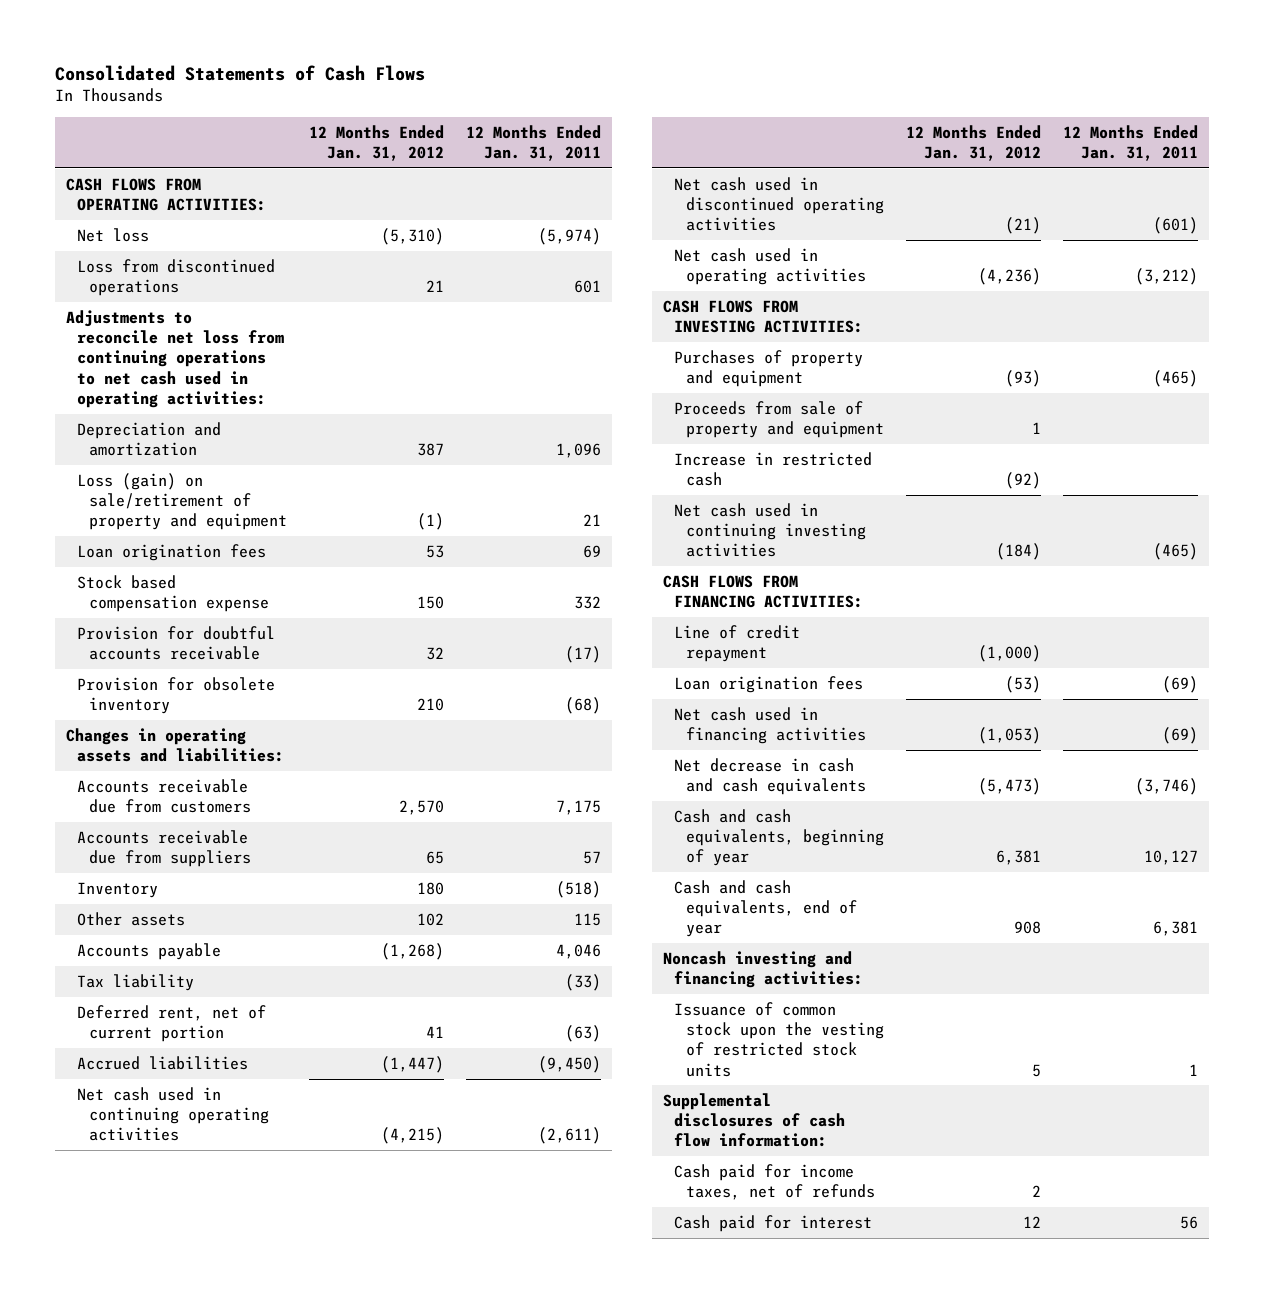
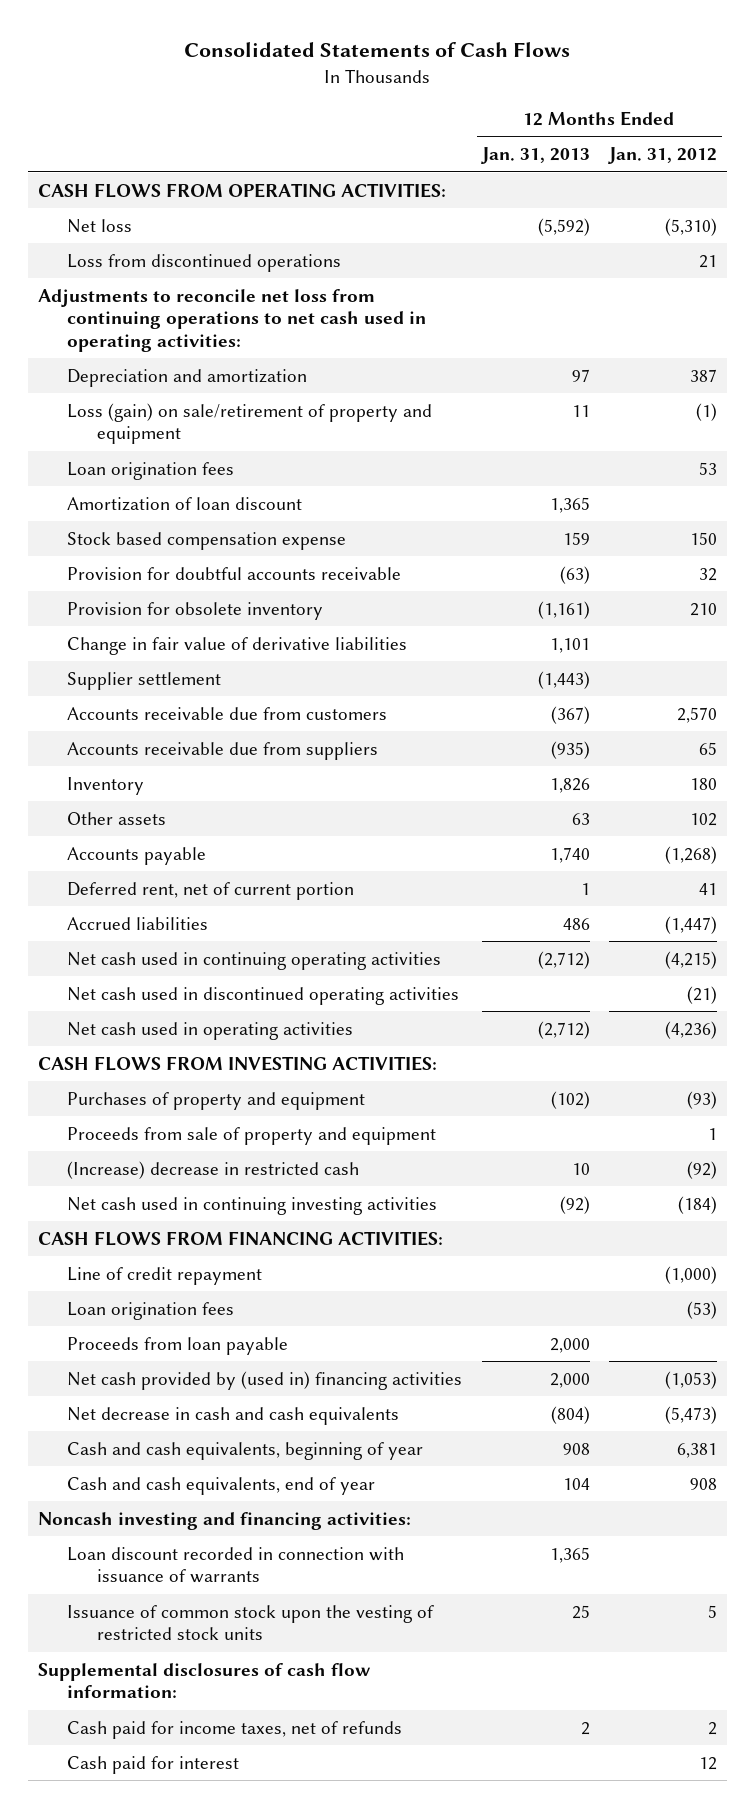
[466,124,602,161] 12 Months Ended Jan. 31, 2011 -> none
none -> [480,147,590,165] Jan. 31, 2013
none -> [67,496,303,511] Amortization of loan discount
[66,727,285,763] Changes in operating assets and liabilities: -> none
none -> [67,636,408,655] Change in fair value of derivative liabilities
none -> [67,671,222,690] Supplier settlement
[77,973,195,991] Tax liability -> none
[674,451,873,487] Increase in restricted cash -> [67,1160,360,1179] (Increase) decrease in restricted cash
none -> [67,1336,289,1355] Proceeds from loan payable
[674,706,866,745] Net cash used in financing activities -> [67,1370,463,1390] Net cash provided by (used in) financing activities
none -> [67,1546,405,1584] Loan discount recorded in connection with issuance of warrants

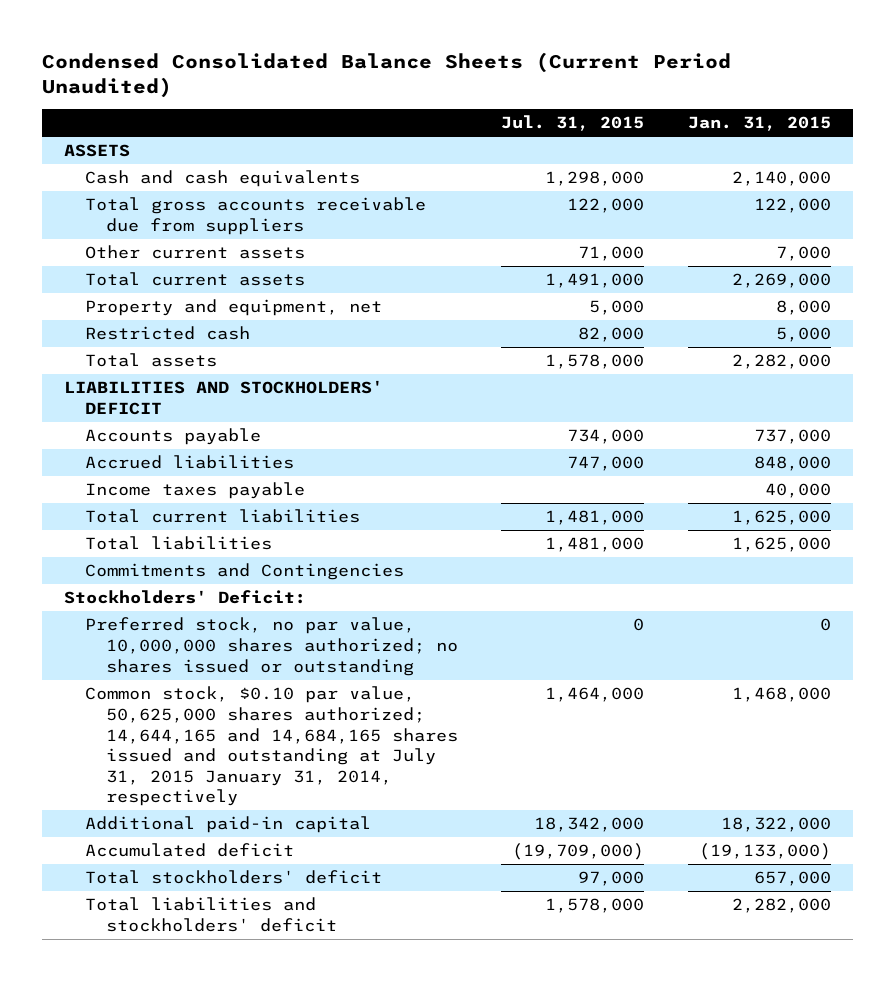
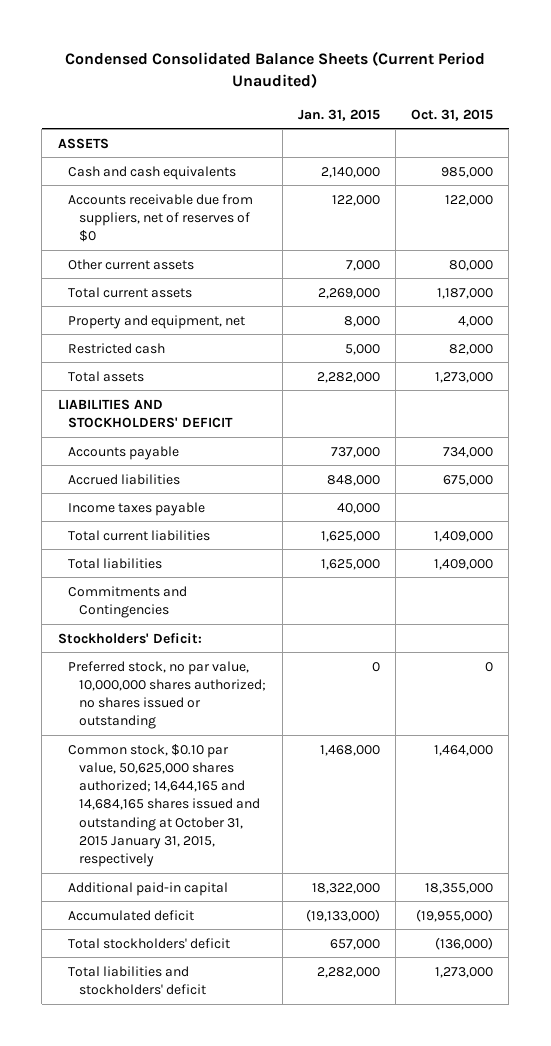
[501,115,645,132] Jul. 31, 2015 -> none
none -> [410,108,493,121] Oct. 31, 2015
[84,197,426,235] Total gross accounts receivable due from suppliers -> [68,193,254,243] Accounts receivable due from suppliers, net of reserves of $0
[84,686,458,807] Common stock, $0.10 par value, 50,625,000 shares authorized; 14,644,165 and 14,684,165 shares issued and outstanding at July 31, 2015 January 31, 2014, respectively -> [68,743,261,868] Common stock, $0.10 par value, 50,625,000 shares authorized; 14,644,165 and 14,684,165 shares issued and outstanding at October 31, 2015 January 31, 2015, respectively

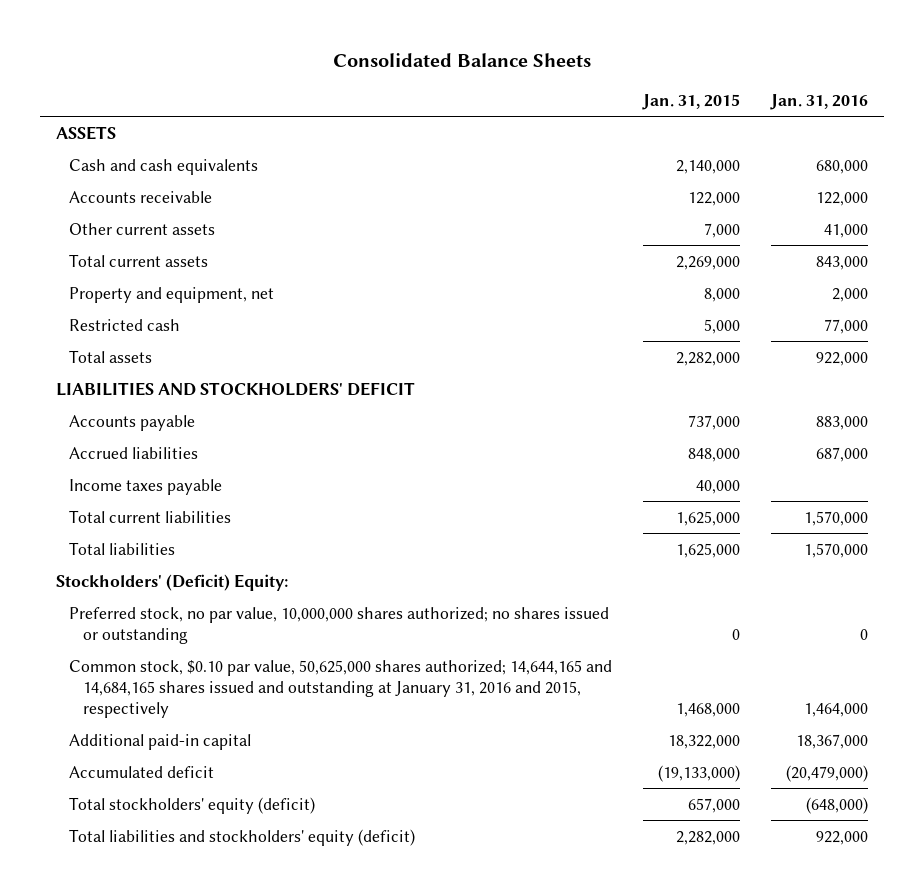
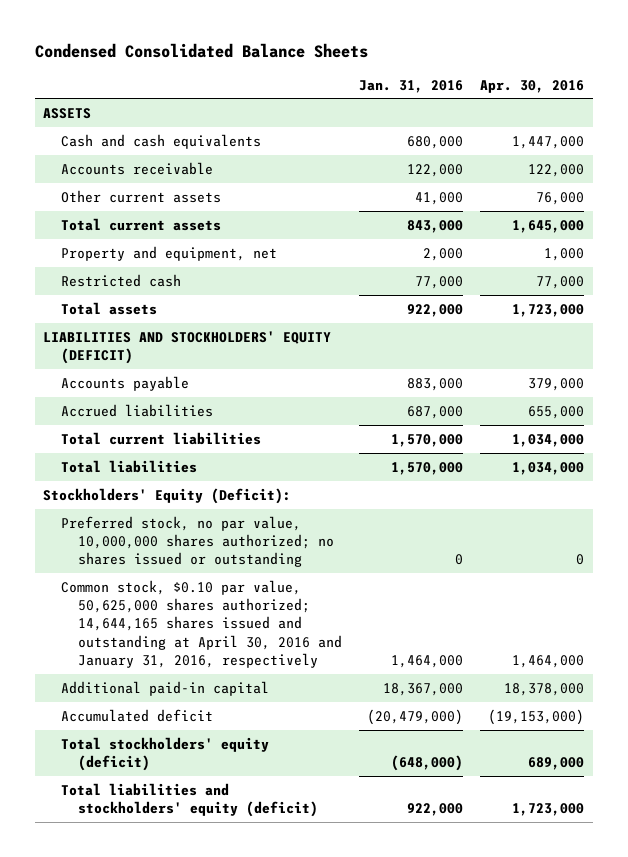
[332,53,591,68] Consolidated Balance Sheets -> [34,42,368,58] Condensed Consolidated Balance Sheets
[642,93,741,110] Jan. 31, 2015 -> none
none -> [480,79,585,93] Apr. 30, 2016
[55,381,415,396] LIABILITIES AND STOCKHOLDERS' DEFICIT -> [43,330,332,365] LIABILITIES AND STOCKHOLDERS' EQUITY (DEFICIT)
[69,478,223,495] Income taxes payable -> none
[55,573,288,591] Stockholders' (Deficit) Equity: -> [43,487,292,504] Stockholders' Equity (Deficit):
[69,659,613,718] Common stock, $0.10 par value, 50,625,000 shares authorized; 14,644,165 and 14,684,165 shares issued and outstanding at January 31, 2016 and 2015, respectively -> [60,579,343,668] Common stock, $0.10 par value, 50,625,000 shares authorized; 14,644,165 shares issued and outstanding at April 30, 2016 and January 31, 2016, respectively

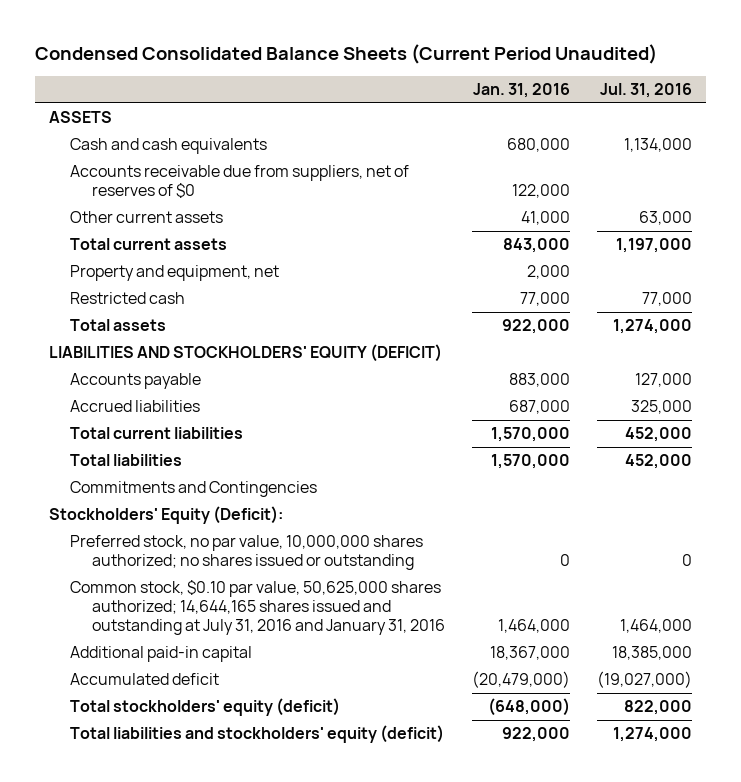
[34,42,368,58] Condensed Consolidated Balance Sheets -> [35,43,658,64] Condensed Consolidated Balance Sheets (Current Period Unaudited)
[480,79,585,93] Apr. 30, 2016 -> none
none -> [600,82,693,98] Jul. 31, 2016
[60,161,213,175] Accounts receivable -> [70,165,410,199] Accounts receivable due from suppliers, net of reserves of $0
none -> [70,481,318,498] Commitments and Contingencies
[60,579,343,668] Common stock, $0.10 par value, 50,625,000 shares authorized; 14,644,165 shares issued and outstanding at April 30, 2016 and January 31, 2016, respectively -> [70,580,446,636] Common stock, $0.10 par value, 50,625,000 shares authorized; 14,644,165 shares issued and outstanding at July 31, 2016 and January 31, 2016

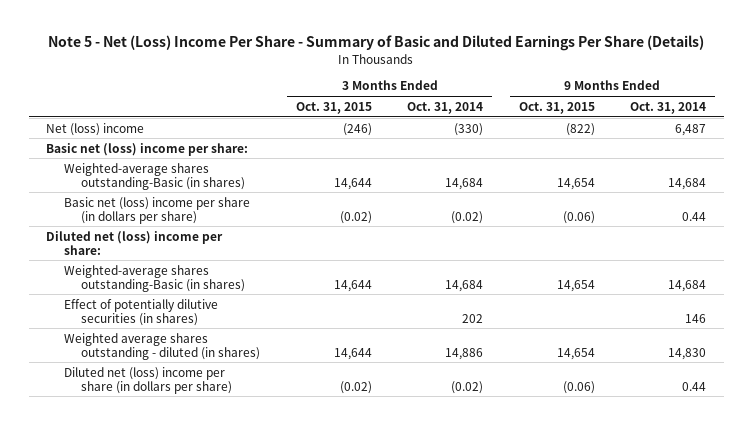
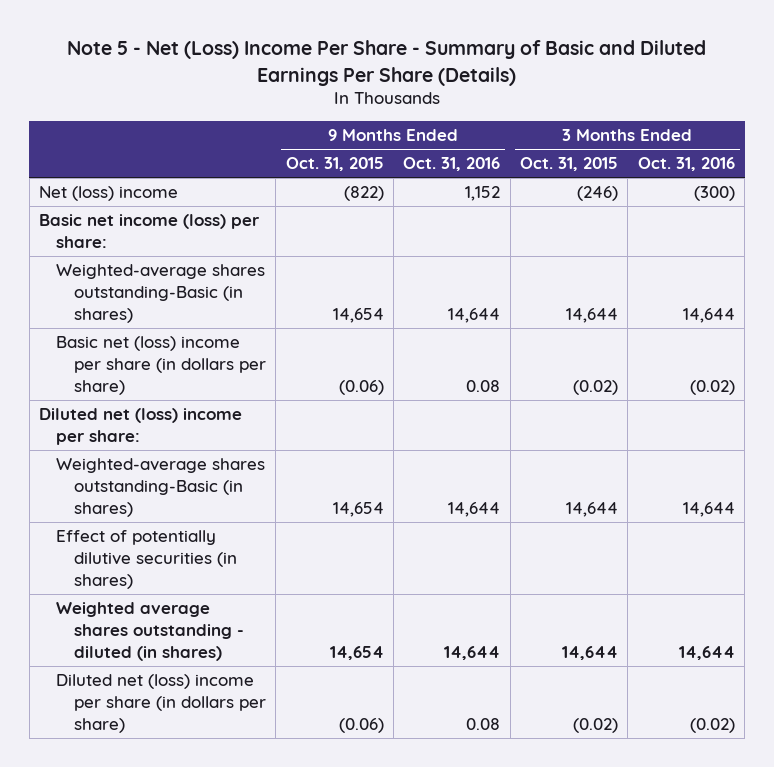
[407,101,484,114] Oct. 31, 2014 -> none
[630,101,707,114] Oct. 31, 2014 -> none
none -> [403,157,501,172] Oct. 31, 2016
none -> [637,157,735,172] Oct. 31, 2016
[46,142,249,156] Basic net (loss) income per share: -> [38,213,260,248] Basic net income (loss) per share:

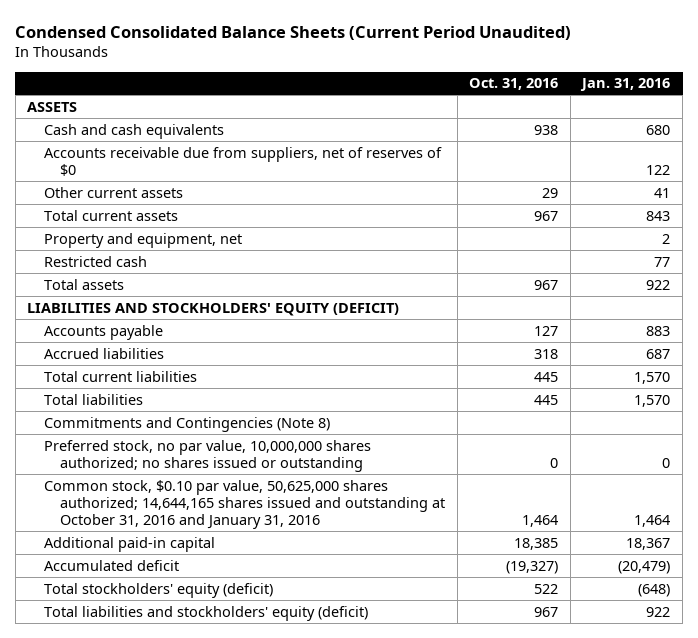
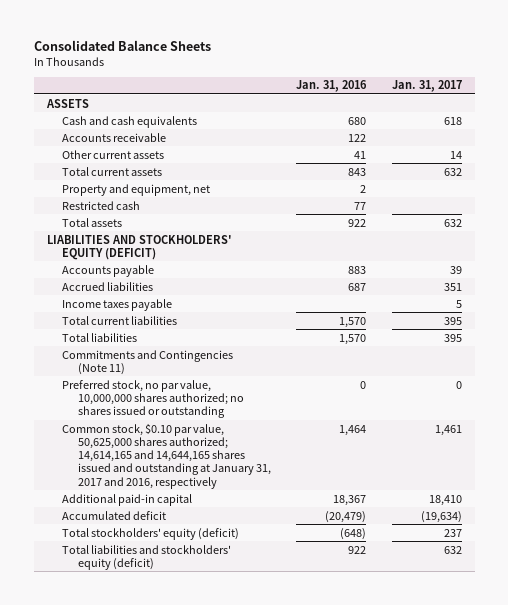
[15,25,572,40] Condensed Consolidated Balance Sheets (Current Period Unaudited) -> [33,39,211,51] Consolidated Balance Sheets
[469,78,559,91] Oct. 31, 2016 -> none
none -> [391,80,462,93] Jan. 31, 2017
[43,146,442,176] Accounts receivable due from suppliers, net of reserves of $0 -> [62,132,167,142] Accounts receivable
none -> [62,298,173,311] Income taxes payable
[43,416,330,432] Commitments and Contingencies (Note 8) -> [62,349,234,375] Commitments and Contingencies (Note 11)
[43,479,446,529] Common stock, $0.10 par value, 50,625,000 shares authorized; 14,644,165 shares issued and outstanding at October 31, 2016 and January 31, 2016 -> [62,422,271,489] Common stock, $0.10 par value, 50,625,000 shares authorized; 14,614,165 and 14,644,165 shares issued and outstanding at January 31, 2017 and 2016, respectively

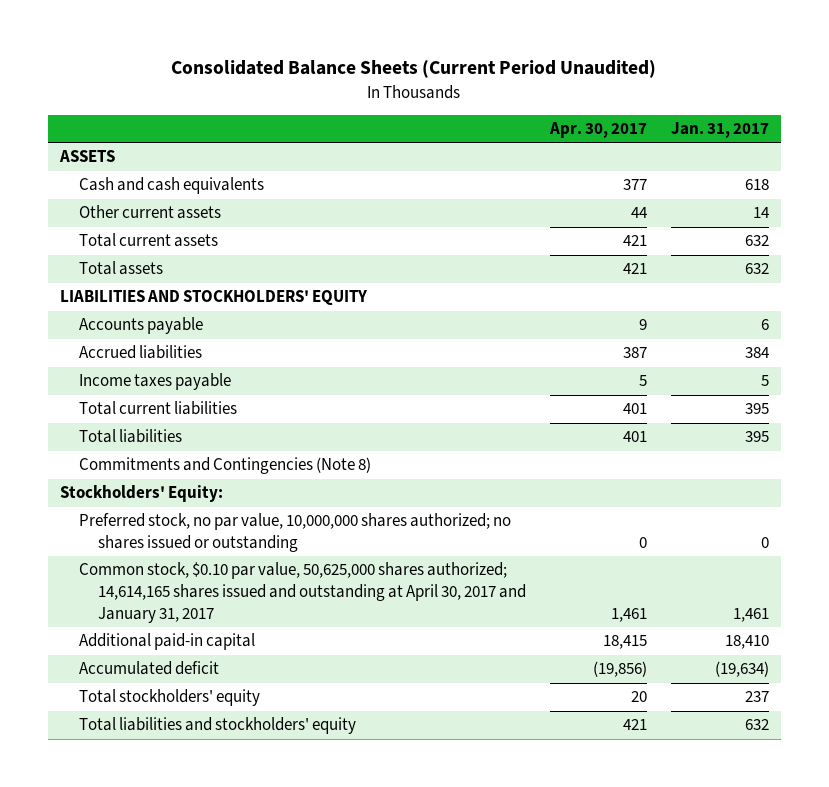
[33,39,211,51] Consolidated Balance Sheets -> [171,60,657,79] Consolidated Balance Sheets (Current Period Unaudited)
[296,80,368,93] Jan. 31, 2016 -> none
none -> [548,122,647,139] Apr. 30, 2017
[62,132,167,142] Accounts receivable -> none
[62,183,211,196] Property and equipment, net -> none
[62,200,141,210] Restricted cash -> none
[46,234,232,260] LIABILITIES AND STOCKHOLDERS' EQUITY (DEFICIT) -> [59,290,368,307] LIABILITIES AND STOCKHOLDERS' EQUITY
[449,265,462,274] 39 -> [760,319,769,331] 6
[443,282,462,291] 351 -> [744,347,769,359] 384
[62,349,234,375] Commitments and Contingencies (Note 11) -> [78,457,371,475] Commitments and Contingencies (Note 8)
none -> [59,485,223,503] Stockholders' Equity:
[62,422,271,489] Common stock, $0.10 par value, 50,625,000 shares authorized; 14,614,165 and 14,644,165 shares issued and outstanding at January 31, 2017 and 2016, respectively -> [78,562,526,624] Common stock, $0.10 par value, 50,625,000 shares authorized; 14,614,165 shares issued and outstanding at April 30, 2017 and January 31, 2017
[62,527,240,540] Total stockholders' equity (deficit) -> [78,689,260,707] Total stockholders' equity
[62,544,232,570] Total liabilities and stockholders' equity (deficit) -> [78,717,356,735] Total liabilities and stockholders' equity

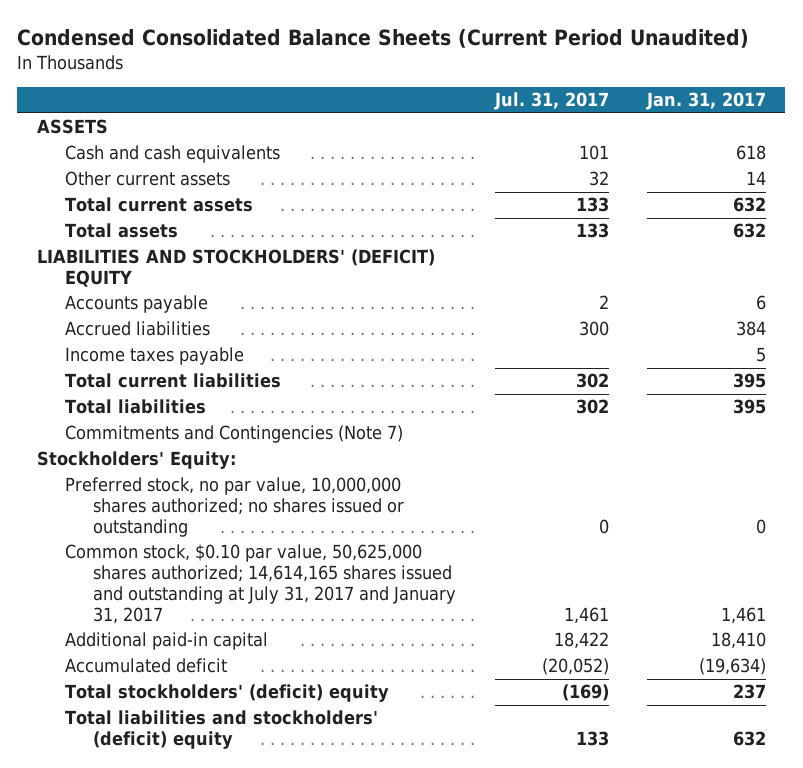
[171,60,657,79] Consolidated Balance Sheets (Current Period Unaudited) -> [17,29,750,49] Condensed Consolidated Balance Sheets (Current Period Unaudited)
[548,122,647,139] Apr. 30, 2017 -> none
none -> [493,92,609,111] Jul. 31, 2017
[59,290,368,307] LIABILITIES AND STOCKHOLDERS' EQUITY -> [36,249,435,288] LIABILITIES AND STOCKHOLDERS' (DEFICIT) EQUITY
[78,457,371,475] Commitments and Contingencies (Note 8) -> [64,425,403,444] Commitments and Contingencies (Note 7)
[78,562,526,624] Common stock, $0.10 par value, 50,625,000 shares authorized; 14,614,165 shares issued and outstanding at April 30, 2017 and January 31, 2017 -> [64,544,456,624] Common stock, $0.10 par value, 50,625,000 shares authorized; 14,614,165 shares issued and outstanding at July 31, 2017 and January 31, 2017
[78,689,260,707] Total stockholders' equity -> [64,684,389,703] Total stockholders' (deficit) equity
[78,717,356,735] Total liabilities and stockholders' equity -> [64,710,378,750] Total liabilities and stockholders' (deficit) equity

